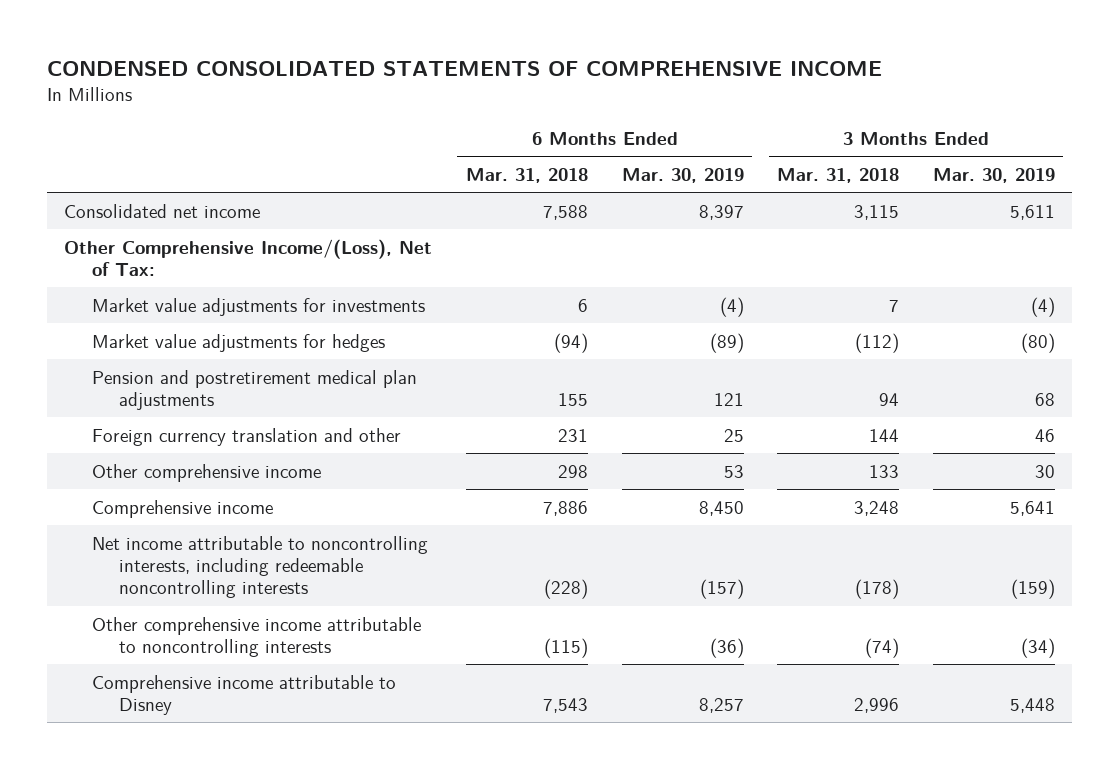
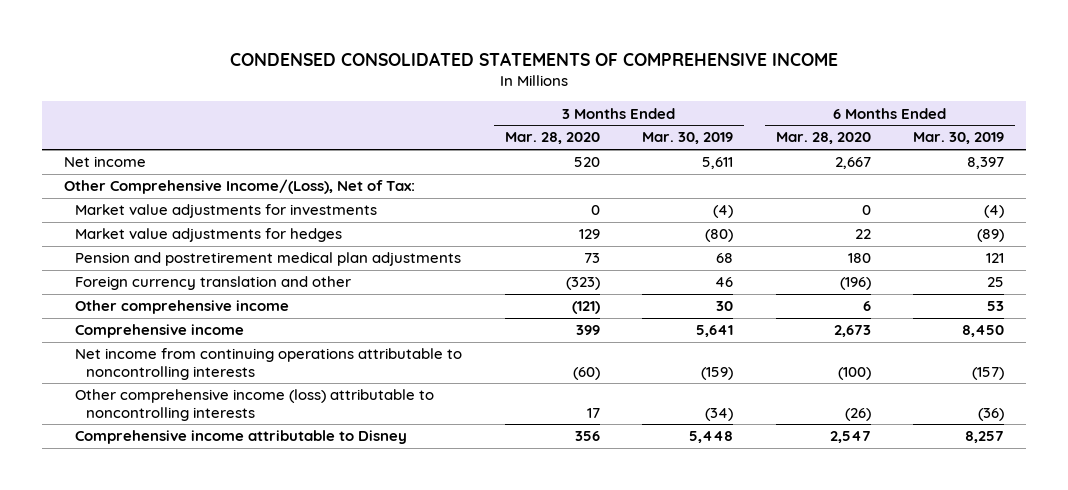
[465,167,588,183] Mar. 31, 2018 -> none
[777,167,900,183] Mar. 31, 2018 -> none
none -> [504,132,600,145] Mar. 28, 2020
none -> [775,132,871,145] Mar. 28, 2020
[64,203,261,218] Consolidated net income -> [63,156,146,168] Net income
[91,535,428,599] Net income attributable to noncontrolling interests, including redeemable noncontrolling interests -> [74,348,462,380] Net income from continuing operations attributable to noncontrolling interests
[91,616,421,657] Other comprehensive income attributable to noncontrolling interests -> [74,389,434,421] Other comprehensive income (loss) attributable to noncontrolling interests

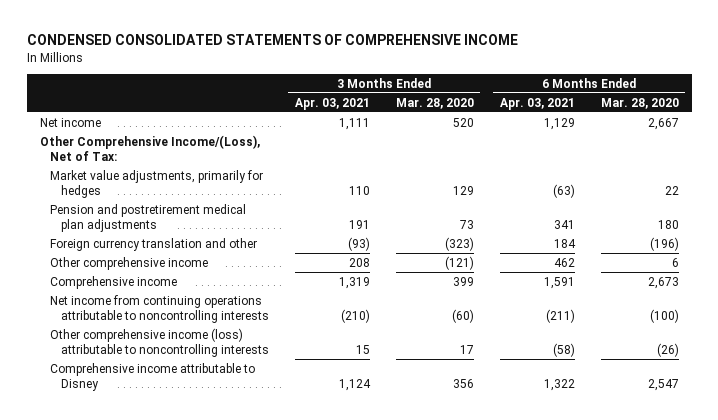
[642,132,734,145] Mar. 30, 2019 -> none
[913,132,1005,145] Mar. 30, 2019 -> none
none -> [294,97,370,110] Apr. 03, 2021
none -> [499,97,575,110] Apr. 03, 2021
[74,204,377,219] Market value adjustments for investments -> none
[74,228,342,243] Market value adjustments for hedges -> [50,169,264,198] Market value adjustments, primarily for hedges

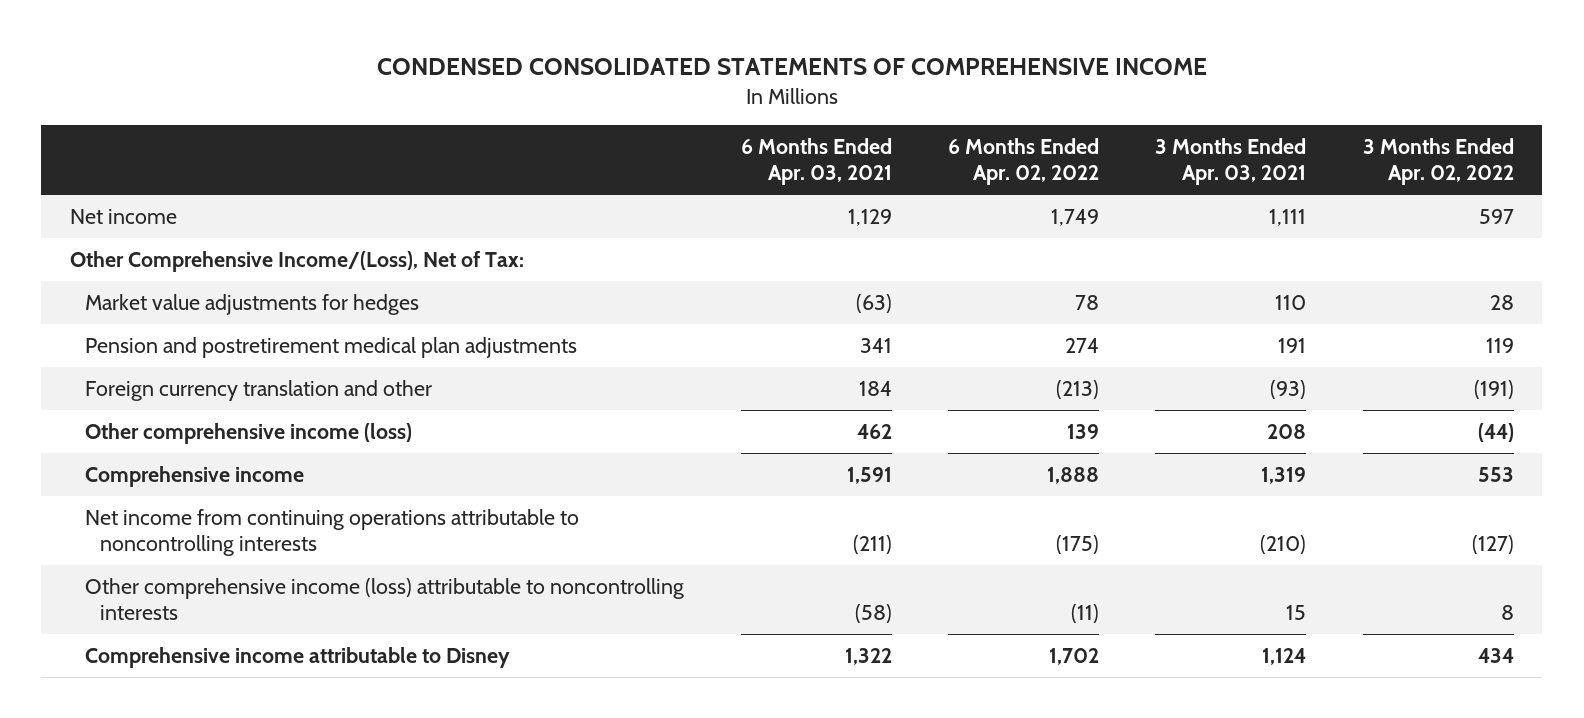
[395,97,474,109] Mar. 28, 2020 -> none
[600,97,679,109] Mar. 28, 2020 -> none
none -> [947,137,1099,186] 6 Months Ended Apr. 02, 2022
none -> [1362,137,1514,186] 3 Months Ended Apr. 02, 2022
[50,169,264,198] Market value adjustments, primarily for hedges -> [85,293,420,315] Market value adjustments for hedges
[50,256,209,270] Other comprehensive income -> [85,422,413,444] Other comprehensive income (loss)

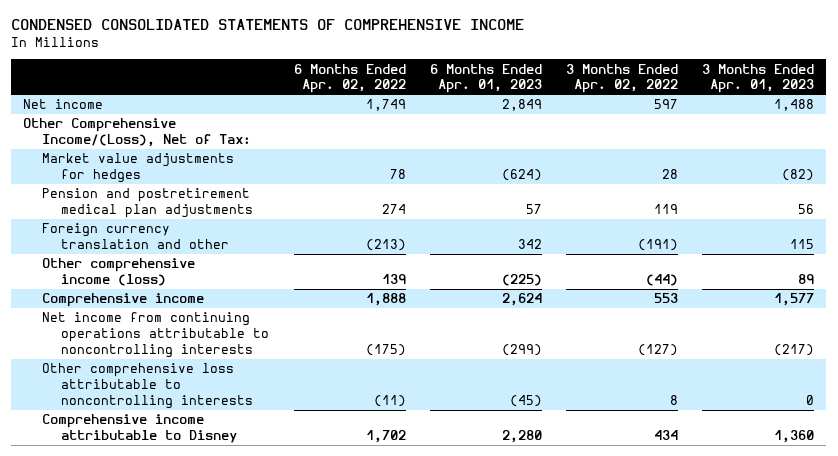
[740,137,892,186] 6 Months Ended Apr. 03, 2021 -> none
[1155,137,1307,186] 3 Months Ended Apr. 03, 2021 -> none
none -> [429,63,542,94] 6 Months Ended Apr. 01, 2023
none -> [702,63,815,94] 3 Months Ended Apr. 01, 2023
[85,577,685,621] Other comprehensive income (loss) attributable to noncontrolling interests -> [42,363,254,409] Other comprehensive loss attributable to noncontrolling interests

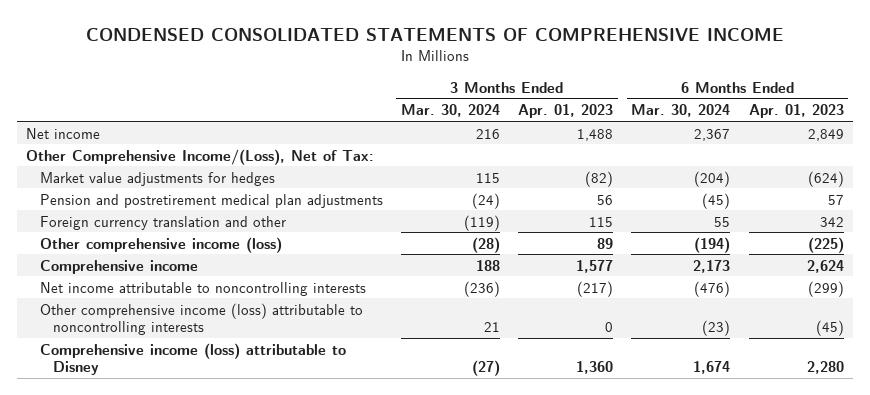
[293,63,406,94] 6 Months Ended Apr. 02, 2022 -> none
[566,63,679,94] 3 Months Ended Apr. 02, 2022 -> none
none -> [400,104,500,118] Mar. 30, 2024
none -> [631,104,731,118] Mar. 30, 2024
[42,312,270,358] Net income from continuing operations attributable to noncontrolling interests -> [39,281,366,296] Net income attributable to noncontrolling interests
[42,363,254,409] Other comprehensive loss attributable to noncontrolling interests -> [39,302,363,336] Other comprehensive income (loss) attributable to noncontrolling interests
[42,414,238,444] Comprehensive income attributable to Disney -> [39,342,346,376] Comprehensive income (loss) attributable to Disney

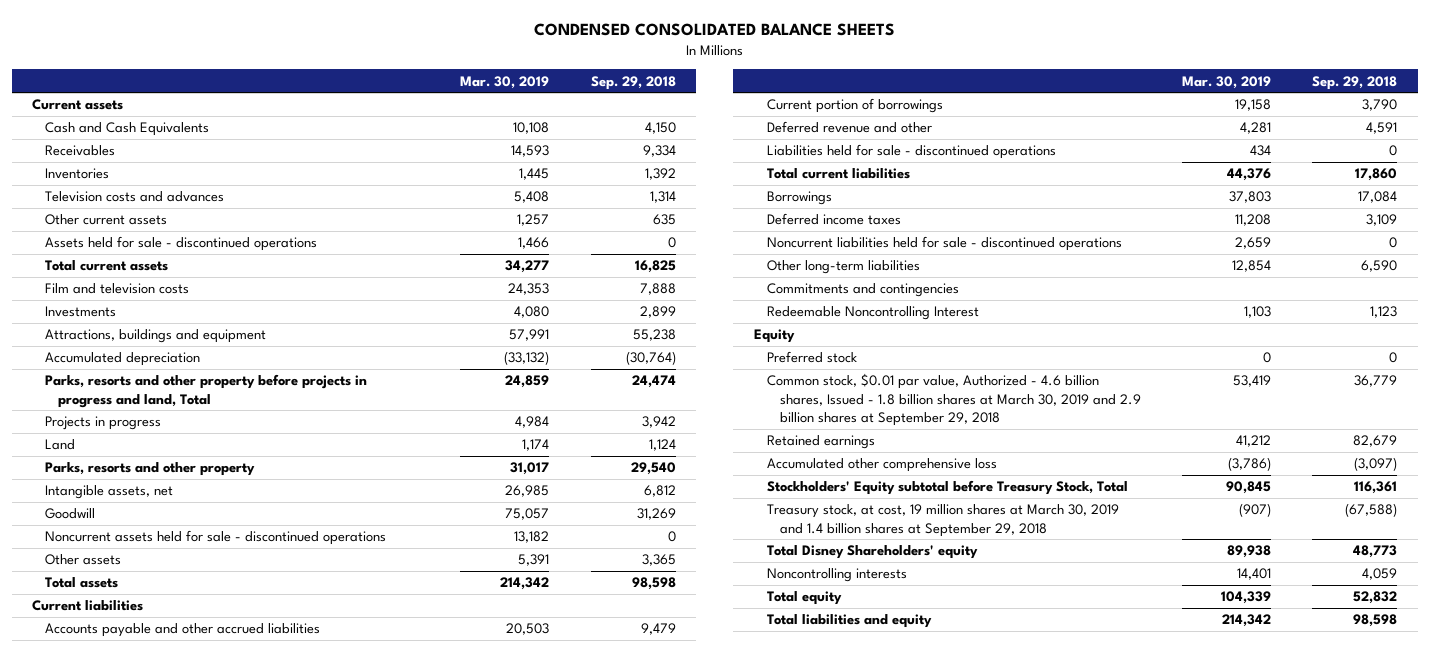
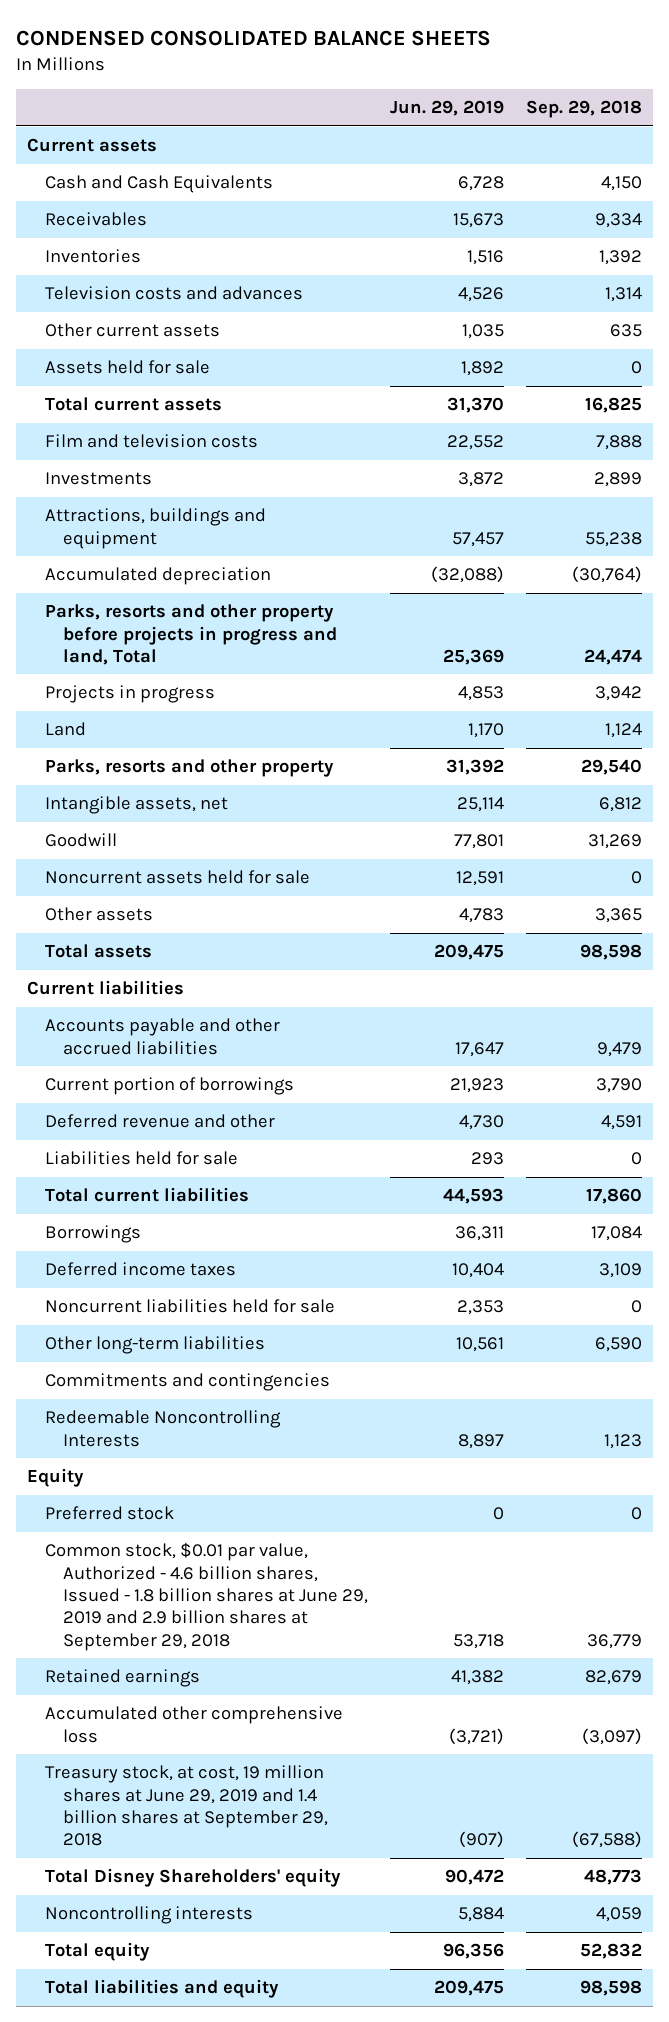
[460,75,550,89] Mar. 30, 2019 -> none
none -> [389,100,504,117] Jun. 29, 2019
[45,236,318,252] Assets held for sale - discontinued operations -> [45,360,211,375] Assets held for sale
[45,530,387,546] Noncurrent assets held for sale - discontinued operations -> [45,870,311,885] Noncurrent assets held for sale
[766,144,1056,160] Liabilities held for sale - discontinued operations -> [45,1151,239,1166] Liabilities held for sale
[766,236,1122,252] Noncurrent liabilities held for sale - discontinued operations -> [45,1299,336,1314] Noncurrent liabilities held for sale
[766,306,979,321] Redeemable Noncontrolling Interest -> [45,1410,282,1447] Redeemable Noncontrolling Interests
[766,373,1141,427] Common stock, $0.01 par value, Authorized - 4.6 billion shares, Issued - 1.8 billion shares at March 30, 2019 and 2.9 billion shares at September 29, 2018 -> [45,1542,368,1651] Common stock, $0.01 par value, Authorized - 4.6 billion shares, Issued - 1.8 billion shares at June 29, 2019 and 2.9 billion shares at September 29, 2018
[766,480,1128,496] Stockholders' Equity subtotal before Treasury Stock, Total -> none
[766,504,1119,537] Treasury stock, at cost, 19 million shares at March 30, 2019 and 1.4 billion shares at September 29, 2018 -> [45,1765,328,1847] Treasury stock, at cost, 19 million shares at June 29, 2019 and 1.4 billion shares at September 29, 2018

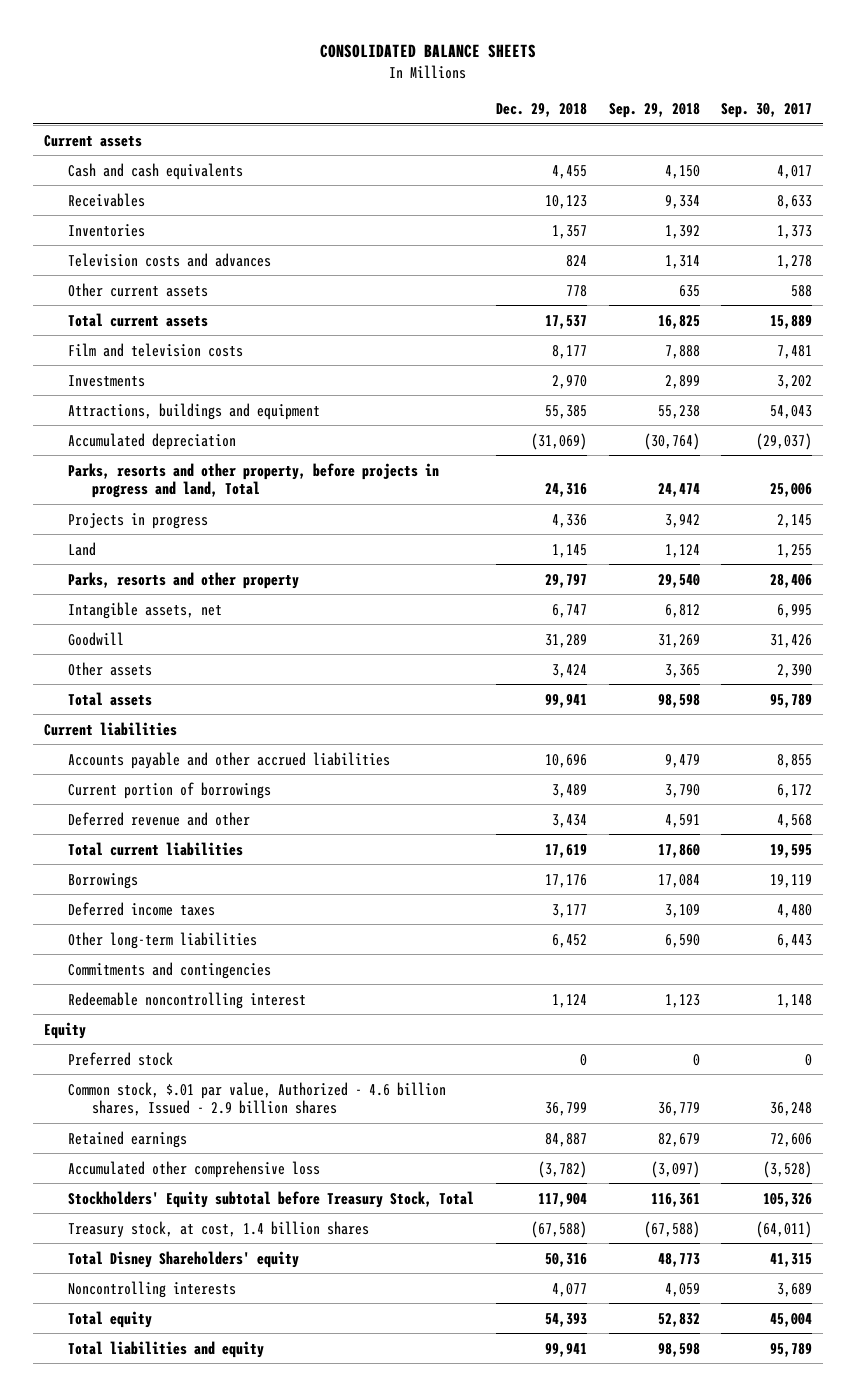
[16,30,492,47] CONDENSED CONSOLIDATED BALANCE SHEETS -> [320,44,537,59] CONSOLIDATED BALANCE SHEETS
[389,100,504,117] Jun. 29, 2019 -> none
none -> [495,102,587,117] Dec. 29, 2018
none -> [721,102,813,118] Sep. 30, 2017
[45,175,274,194] Cash and Cash Equivalents -> [68,162,244,180] Cash and cash equivalents
[45,360,211,375] Assets held for sale -> none
[45,604,337,665] Parks, resorts and other property before projects in progress and land, Total -> [68,462,440,499] Parks, resorts and other property, before projects in progress and land, Total
[45,870,311,885] Noncurrent assets held for sale -> none
[45,1151,239,1166] Liabilities held for sale -> none
[45,1299,336,1314] Noncurrent liabilities held for sale -> none
[45,1410,282,1447] Redeemable Noncontrolling Interests -> [68,991,307,1009] Redeemable noncontrolling interest
[45,1542,368,1651] Common stock, $0.01 par value, Authorized - 4.6 billion shares, Issued - 1.8 billion shares at June 29, 2019 and 2.9 billion shares at September 29, 2018 -> [68,1081,447,1117] Common stock, $.01 par value, Authorized - 4.6 billion shares, Issued - 2.9 billion shares
none -> [68,1190,475,1208] Stockholders' Equity subtotal before Treasury Stock, Total
[45,1765,328,1847] Treasury stock, at cost, 19 million shares at June 29, 2019 and 1.4 billion shares at September 29, 2018 -> [68,1220,370,1238] Treasury stock, at cost, 1.4 billion shares

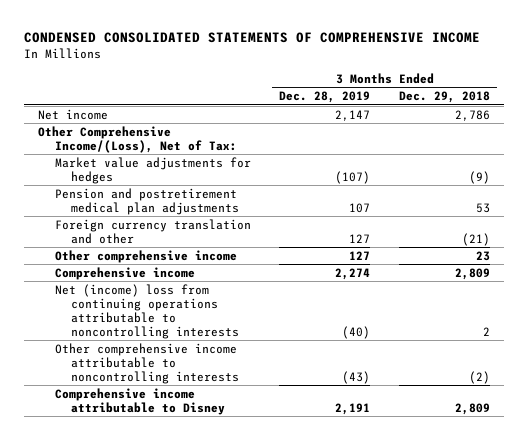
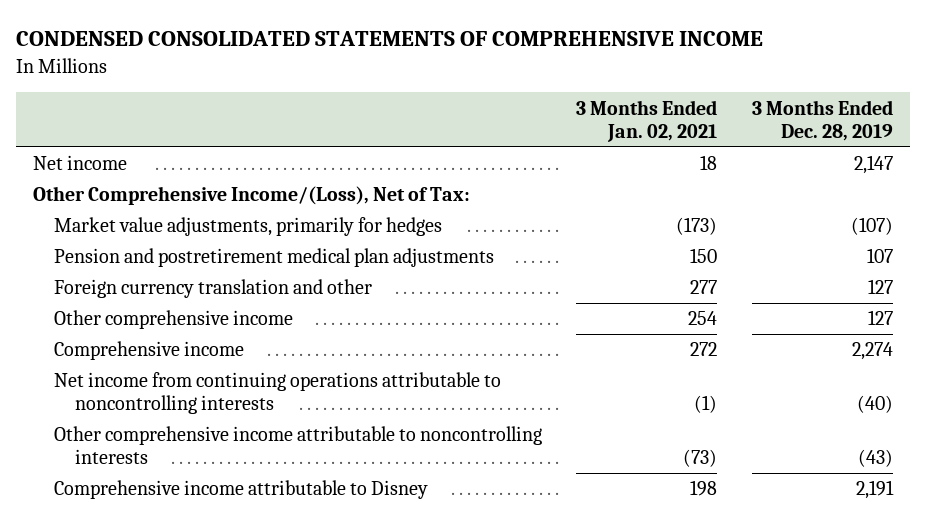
[398,91,490,104] Dec. 29, 2018 -> none
none -> [576,99,718,142] 3 Months Ended Jan. 02, 2021
[54,156,251,184] Market value adjustments for hedges -> [54,217,443,237] Market value adjustments, primarily for hedges
[54,283,240,340] Net (income) loss from continuing operations attributable to noncontrolling interests -> [54,372,502,415] Net income from continuing operations attributable to noncontrolling interests

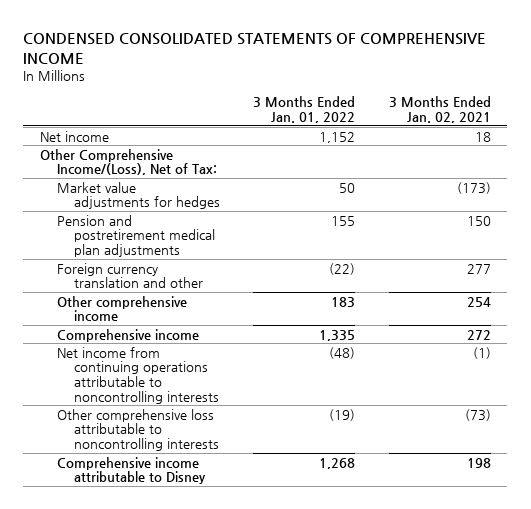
[751,99,893,141] 3 Months Ended Dec. 28, 2019 -> none
none -> [253,96,356,123] 3 Months Ended Jan. 01, 2022
[54,217,443,237] Market value adjustments, primarily for hedges -> [56,181,220,210] Market value adjustments for hedges
[54,426,543,465] Other comprehensive income attributable to noncontrolling interests -> [56,408,219,451] Other comprehensive loss attributable to noncontrolling interests

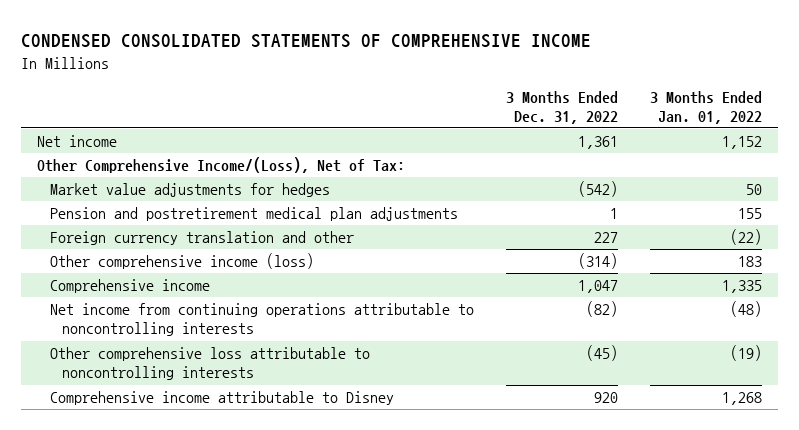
[388,96,491,123] 3 Months Ended Jan. 02, 2021 -> none
none -> [505,90,618,124] 3 Months Ended Dec. 31, 2022
[56,295,187,322] Other comprehensive income -> [49,253,314,270] Other comprehensive income (loss)

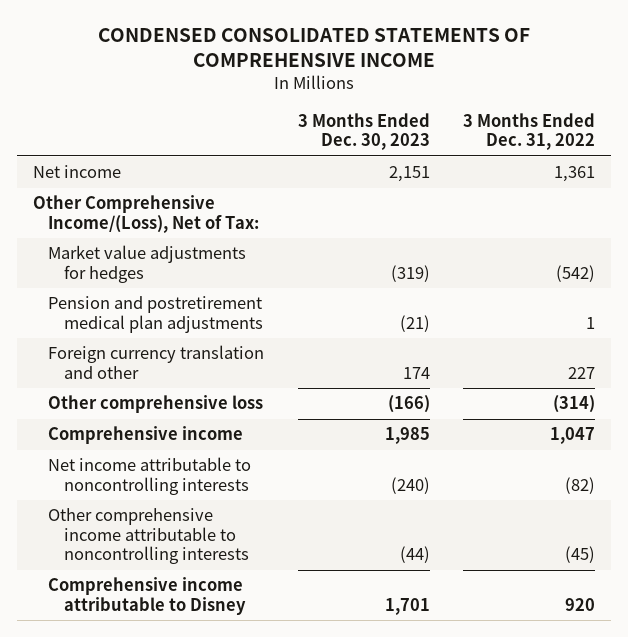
[649,90,762,124] 3 Months Ended Jan. 01, 2022 -> none
none -> [297,112,430,151] 3 Months Ended Dec. 30, 2023
[49,253,314,270] Other comprehensive income (loss) -> [48,395,264,414] Other comprehensive loss
[49,303,474,337] Net income from continuing operations attributable to noncontrolling interests -> [48,457,252,495] Net income attributable to noncontrolling interests
[49,347,370,381] Other comprehensive loss attributable to noncontrolling interests -> [48,508,249,565] Other comprehensive income attributable to noncontrolling interests

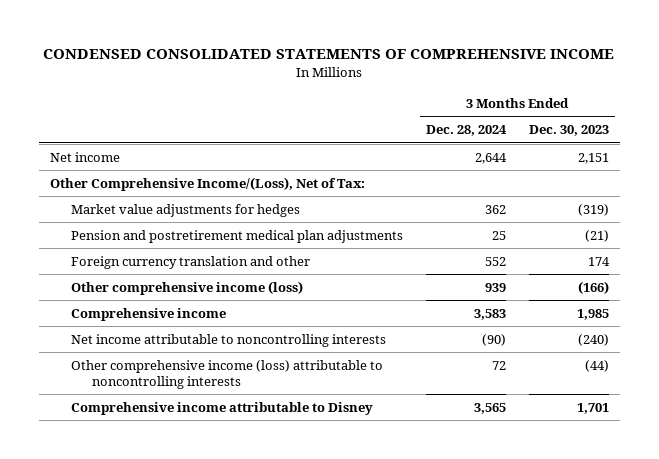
[462,112,595,151] 3 Months Ended Dec. 31, 2022 -> none
none -> [425,125,507,137] Dec. 28, 2024
[48,395,264,414] Other comprehensive loss -> [70,280,303,295] Other comprehensive income (loss)
[48,508,249,565] Other comprehensive income attributable to noncontrolling interests -> [70,359,383,389] Other comprehensive income (loss) attributable to noncontrolling interests

